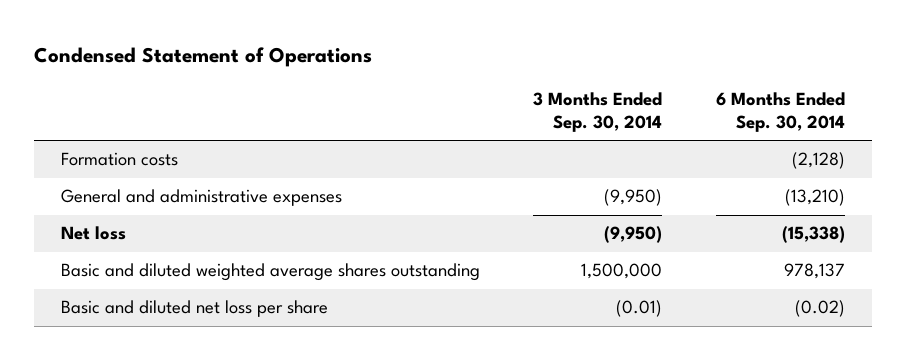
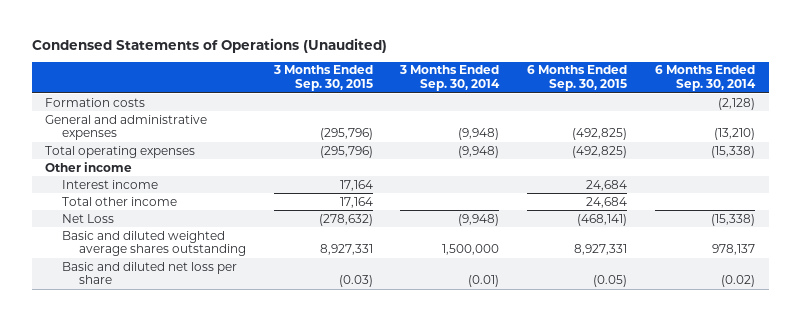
[33,47,372,68] Condensed Statement of Operations -> [31,37,387,53] Condensed Statements of Operations (Unaudited)
none -> [272,65,373,92] 3 Months Ended Sep. 30, 2015
none -> [527,65,628,92] 6 Months Ended Sep. 30, 2015
[604,189,663,207] (9,950) -> [458,128,500,141] (9,948)
none -> [45,145,196,158] Total operating expenses
none -> [45,161,133,172] Other income
none -> [62,179,159,189] Interest income
none -> [62,196,178,206] Total other income
[60,226,126,241] Net loss -> [62,213,115,223] Net Loss
[604,226,663,244] (9,950) -> [458,213,500,226] (9,948)

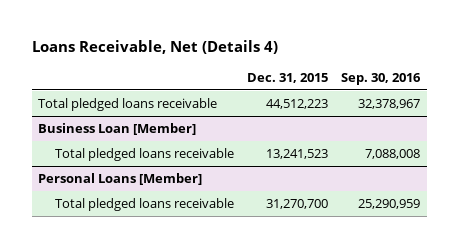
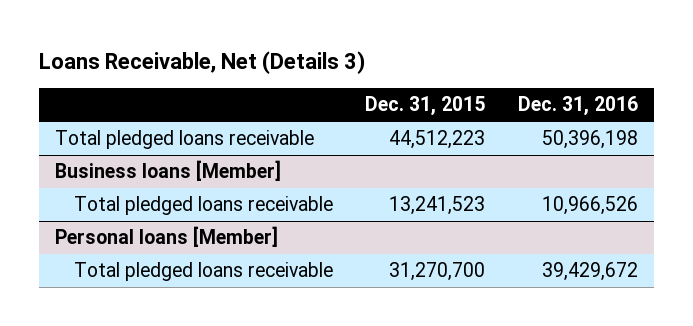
[31,39,278,54] Loans Receivable, Net (Details 4) -> [38,50,365,74] Loans Receivable, Net (Details 3)
[341,72,422,85] Sep. 30, 2016 -> none
none -> [517,96,638,117] Dec. 31, 2016
[38,123,197,136] Business Loan [Member] -> [54,160,281,182] Business loans [Member]
[38,173,203,186] Personal Loans [Member] -> [54,226,278,248] Personal loans [Member]

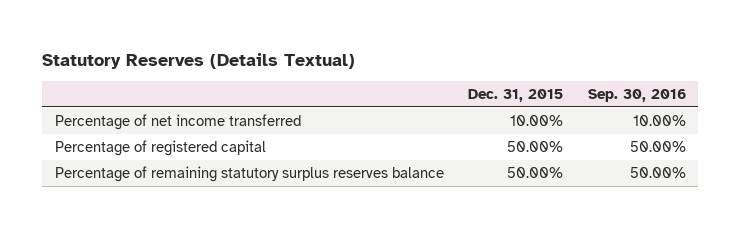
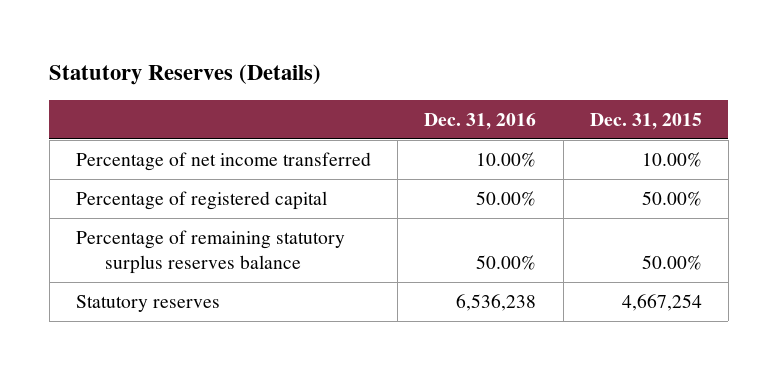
[42,52,356,69] Statutory Reserves (Details Textual) -> [49,63,322,85] Statutory Reserves (Details)
[587,89,686,103] Sep. 30, 2016 -> none
none -> [424,112,537,130] Dec. 31, 2016
none -> [75,295,220,313] Statutory reserves

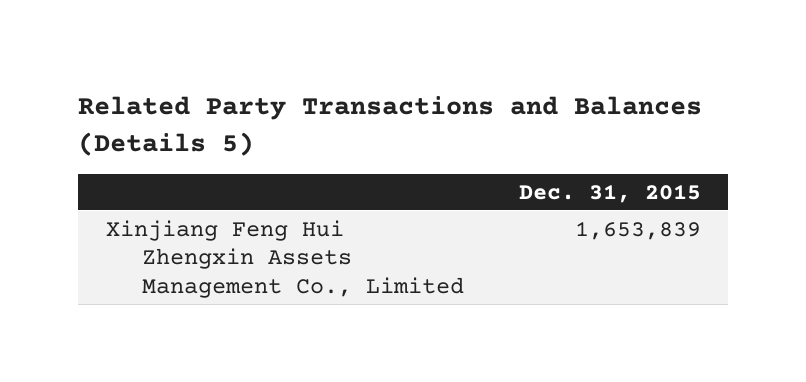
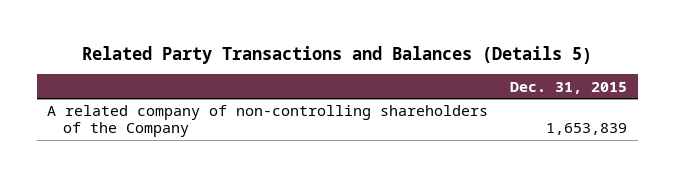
[105,219,464,299] Xinjiang Feng Hui Zhengxin Assets Management Co., Limited -> [47,105,489,138] A related company of non-controlling shareholders of the Company

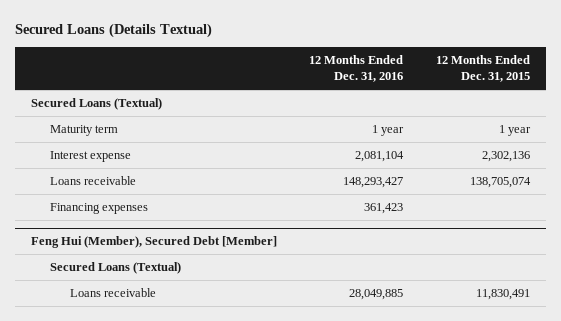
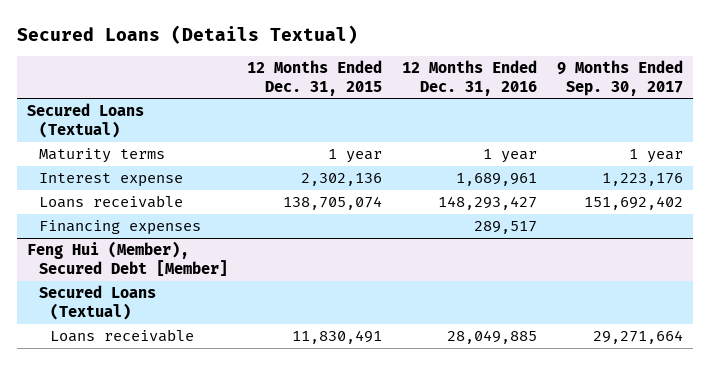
none -> [556,59,683,96] 9 Months Ended Sep. 30, 2017
[50,125,119,137] Maturity term -> [38,148,165,164] Maturity terms
[355,151,405,163] 2,081,104 -> [456,173,538,187] 1,689,961
[364,203,404,215] 361,423 -> [474,221,538,235] 289,517

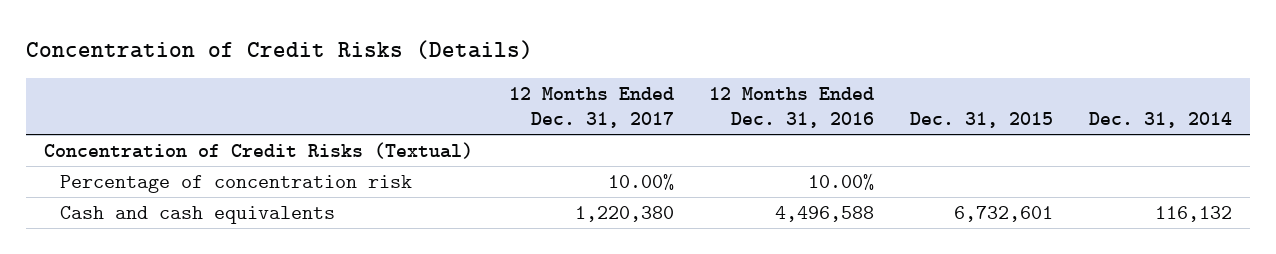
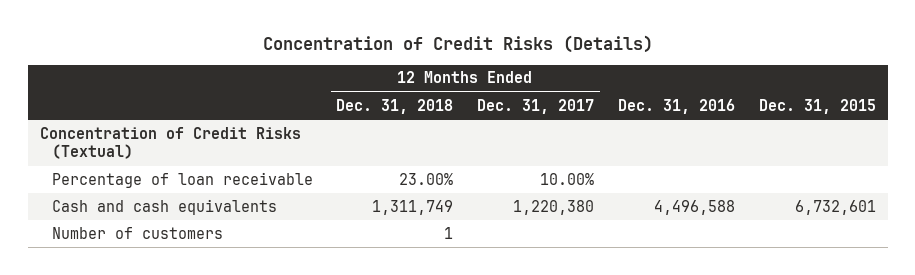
[709,86,875,128] 12 Months Ended Dec. 31, 2016 -> none
[1089,111,1233,128] Dec. 31, 2014 -> none
none -> [336,98,454,114] Dec. 31, 2018
none -> [618,98,736,114] Dec. 31, 2016
[59,174,412,193] Percentage of concentration risk -> [51,171,313,188] Percentage of loan receivable
none -> [51,226,223,239] Number of customers

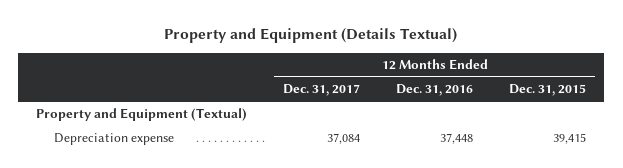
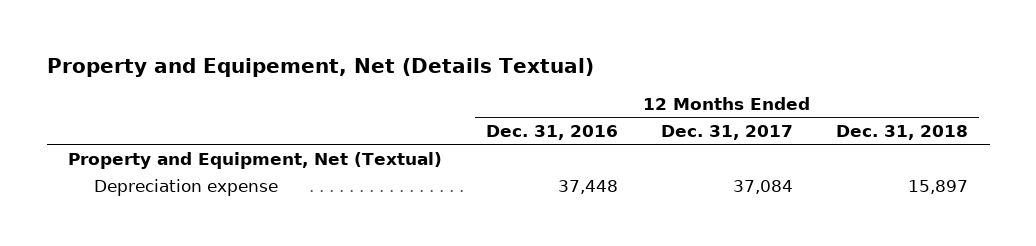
[164,28,458,44] Property and Equipment (Details Textual) -> [46,58,594,78] Property and Equipement, Net (Details Textual)
[509,84,587,97] Dec. 31, 2015 -> none
none -> [835,125,968,141] Dec. 31, 2018
[36,108,248,122] Property and Equipment (Textual) -> [68,151,443,169] Property and Equipment, Net (Textual)

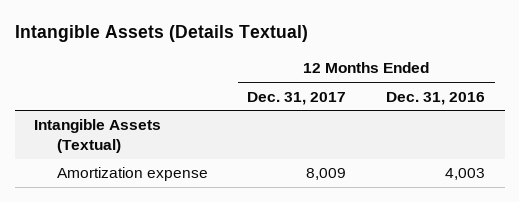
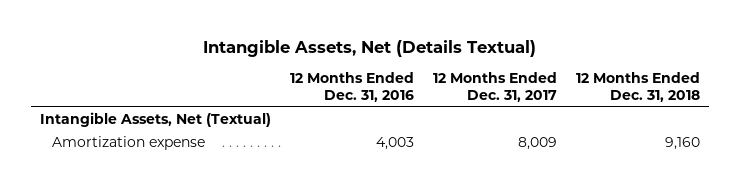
[14,25,308,43] Intangible Assets (Details Textual) -> [203,39,537,57] Intangible Assets, Net (Details Textual)
none -> [575,72,700,103] 12 Months Ended Dec. 31, 2018
[34,119,162,154] Intangible Assets (Textual) -> [40,112,272,128] Intangible Assets, Net (Textual)

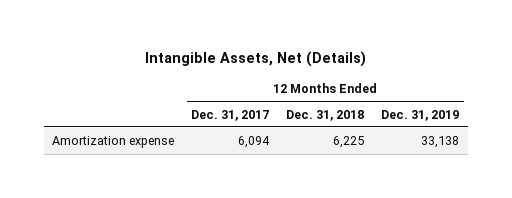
[203,39,537,57] Intangible Assets, Net (Details Textual) -> [144,51,366,68] Intangible Assets, Net (Details)
[290,72,415,103] 12 Months Ended Dec. 31, 2016 -> none
none -> [381,109,460,121] Dec. 31, 2019
[40,112,272,128] Intangible Assets, Net (Textual) -> none
[517,137,557,151] 8,009 -> [238,136,271,149] 6,094
[664,137,700,151] 9,160 -> [333,136,365,149] 6,225

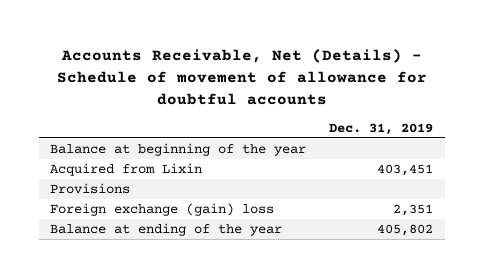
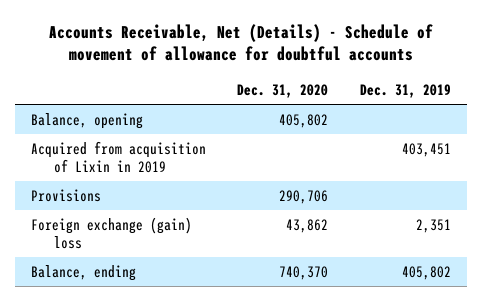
none -> [237,83,329,98] Dec. 31, 2020
[50,143,307,157] Balance at beginning of the year -> [30,112,143,129] Balance, opening
[50,163,203,177] Acquired from Lixin -> [30,140,206,173] Acquired from acquisition of Lixin in 2019
[50,223,283,237] Balance at ending of the year -> [30,264,136,281] Balance, ending

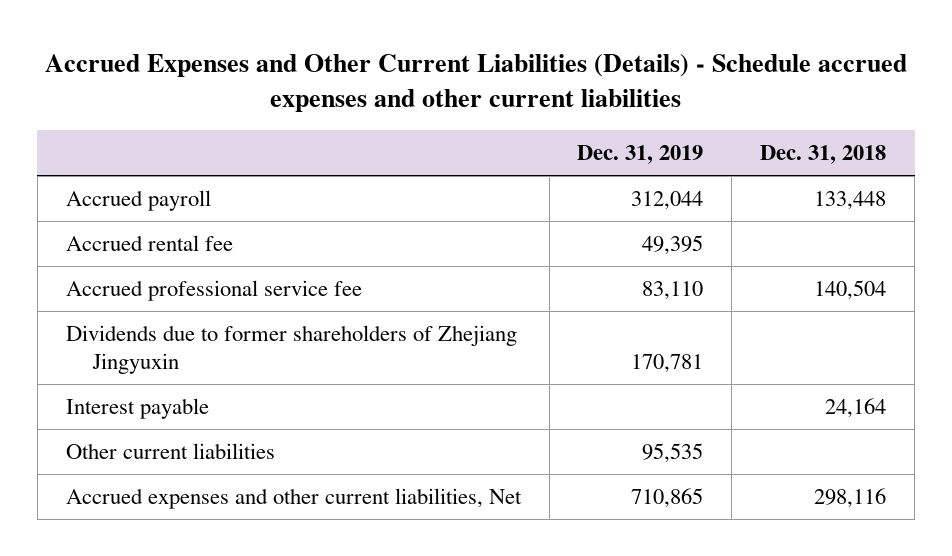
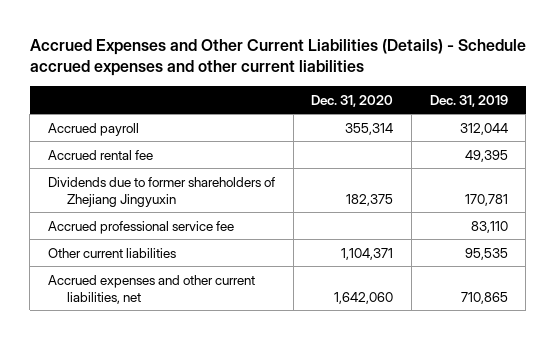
[760,145,887,165] Dec. 31, 2018 -> none
none -> [311,94,394,107] Dec. 31, 2020
[65,398,209,420] Interest payable -> none
[65,280,362,302] Accrued professional service fee -> [47,220,234,234] Accrued professional service fee
[65,488,522,510] Accrued expenses and other current liabilities, Net -> [47,274,255,304] Accrued expenses and other current liabilities, net

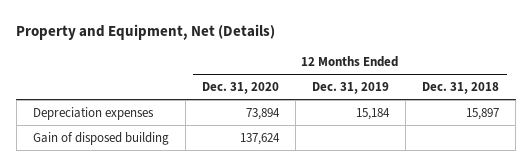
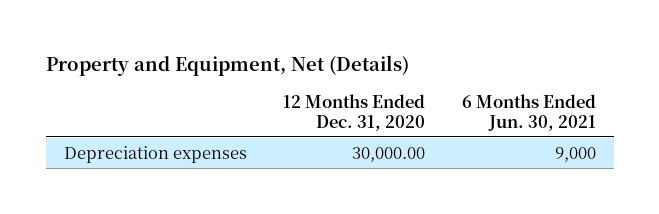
[311,81,389,94] Dec. 31, 2019 -> none
[422,81,500,94] Dec. 31, 2018 -> none
none -> [461,94,596,131] 6 Months Ended Jun. 30, 2021
[32,131,169,145] Gain of disposed building -> none
[245,107,280,120] 73,894 -> [352,146,426,162] 30,000.00

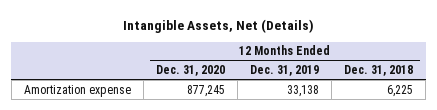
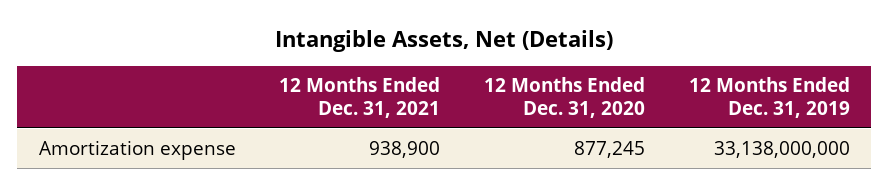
[344,65,414,77] Dec. 31, 2018 -> none
none -> [279,77,441,119] 12 Months Ended Dec. 31, 2021
[287,84,320,97] 33,138 -> [713,141,850,159] 33,138,000,000

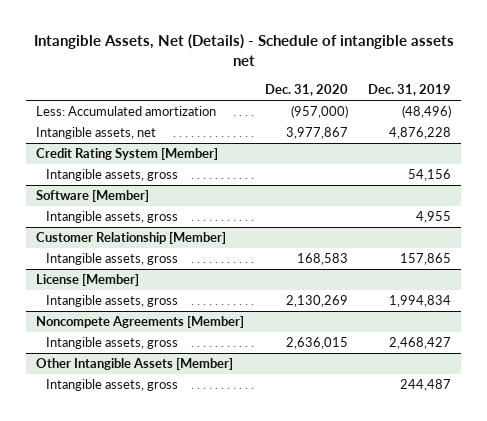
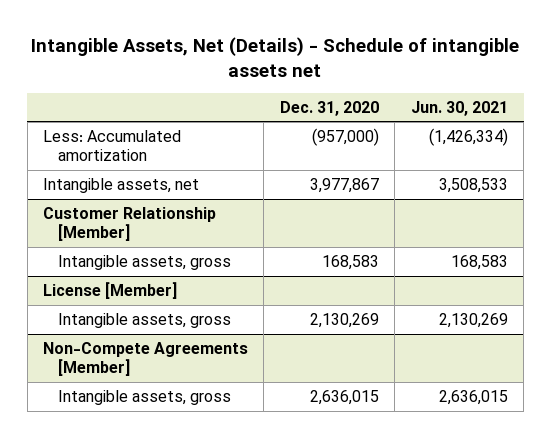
[367,84,451,97] Dec. 31, 2019 -> none
none -> [410,100,508,116] Jun. 30, 2021
[36,148,219,161] Credit Rating System [Member] -> none
[45,169,178,182] Intangible assets, gross -> none
[36,190,150,203] Software [Member] -> none
[45,211,178,224] Intangible assets, gross -> none
[36,316,245,329] Noncompete Agreements [Member] -> [42,342,248,377] Non-Compete Agreements [Member]
[36,358,234,371] Other Intangible Assets [Member] -> none
[45,379,178,392] Intangible assets, gross -> none

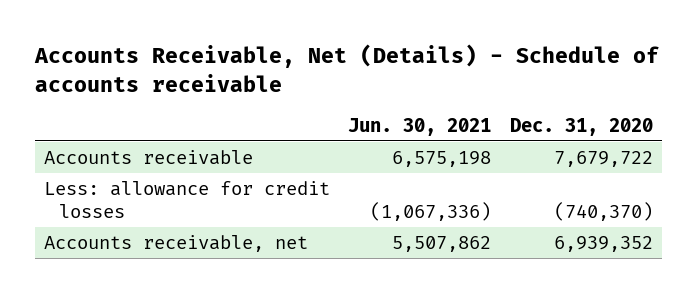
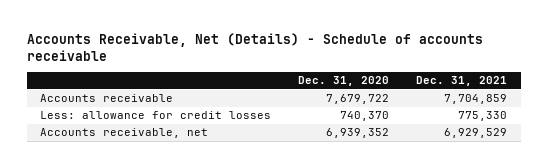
[348,117,492,136] Jun. 30, 2021 -> none
none -> [416,76,508,87] Dec. 31, 2021
[554,202,654,222] (740,370) -> [340,111,390,122] 740,370

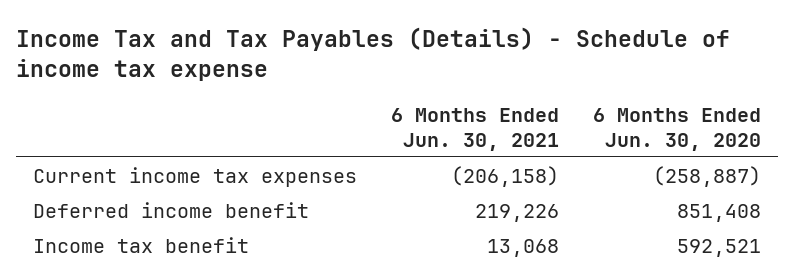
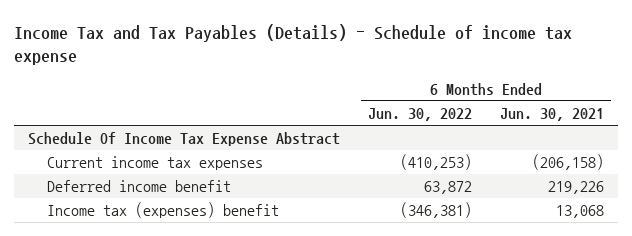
[593,107,762,151] 6 Months Ended Jun. 30, 2020 -> none
none -> [368,108,473,122] Jun. 30, 2022
none -> [27,132,340,147] Schedule Of Income Tax Expense Abstract
[33,236,250,253] Income tax benefit -> [46,202,279,219] Income tax (expenses) benefit

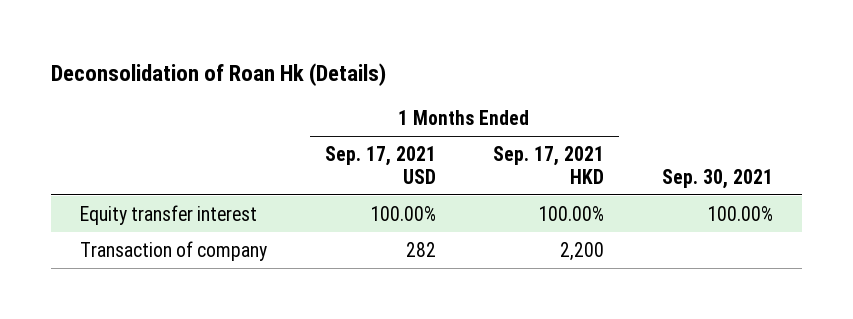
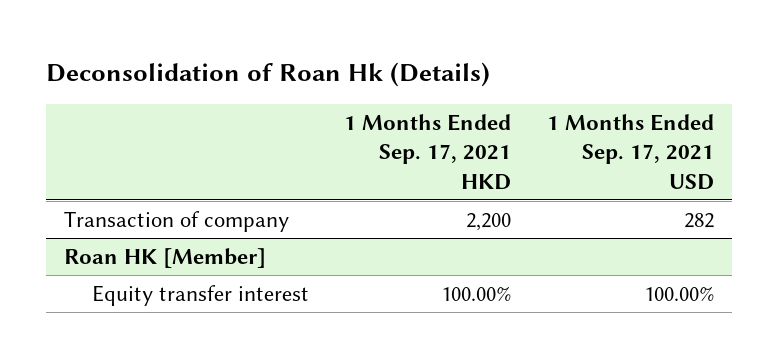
[662,168,774,189] Sep. 30, 2021 -> none
[79,204,257,225] Equity transfer interest -> none
none -> [63,248,266,269] Roan HK [Member]
none -> [91,285,309,307] Equity transfer interest

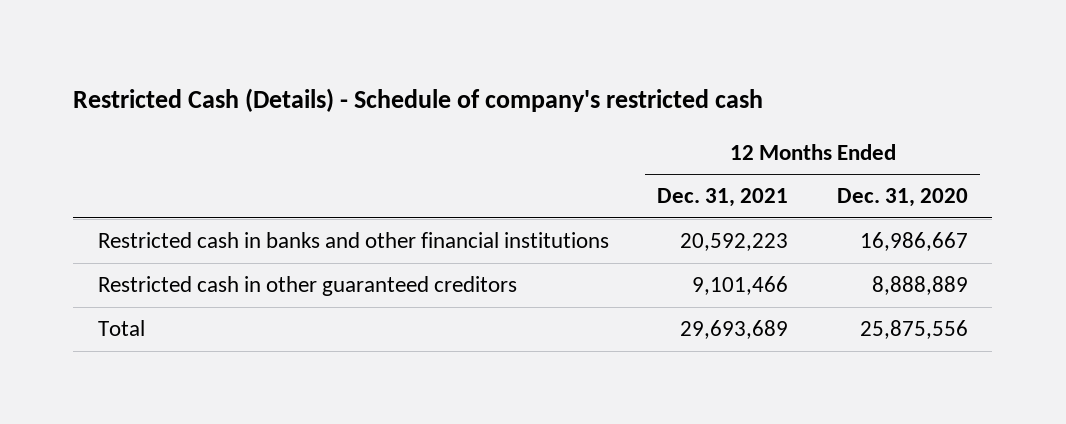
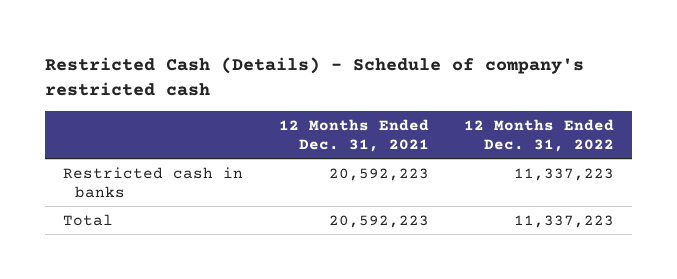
[837,188,969,208] Dec. 31, 2020 -> none
none -> [464,118,615,153] 12 Months Ended Dec. 31, 2022
[97,276,517,297] Restricted cash in other guaranteed creditors -> none
[97,232,609,249] Restricted cash in banks and other financial institutions -> [62,166,243,198] Restricted cash in banks
[680,320,789,340] 29,693,689 -> [328,214,429,228] 20,592,223

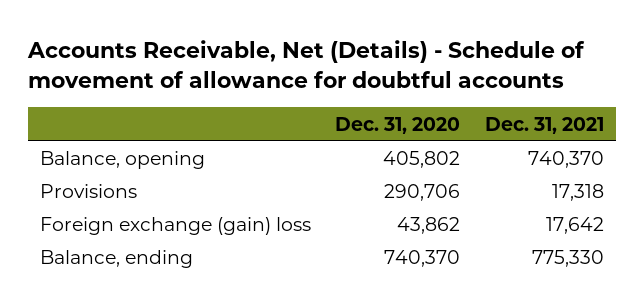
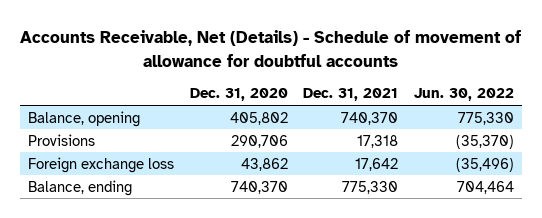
none -> [413,88,514,102] Jun. 30, 2022
[40,217,312,236] Foreign exchange (gain) loss -> [27,156,174,173] Foreign exchange loss

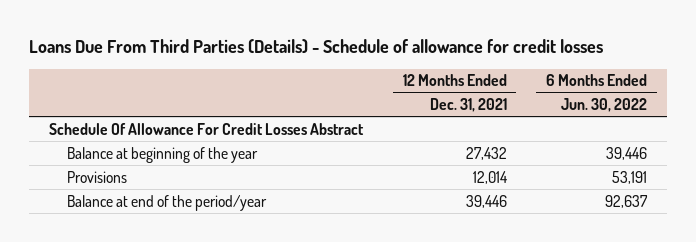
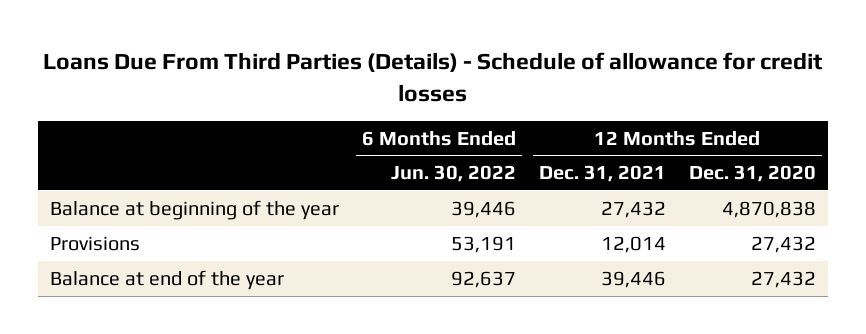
none -> [689,165,817,183] Dec. 31, 2020
[48,122,364,135] Schedule Of Allowance For Credit Losses Abstract -> none
[66,194,267,211] Balance at end of the period/year -> [49,269,284,290] Balance at end of the year

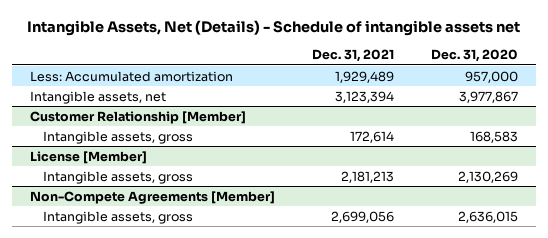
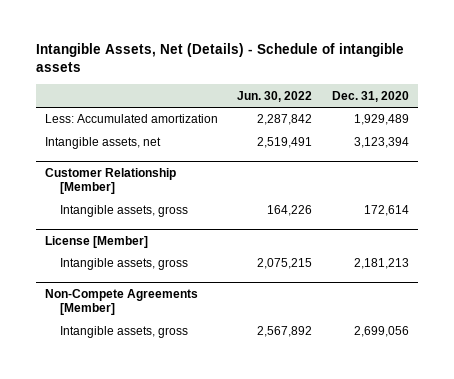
[26,19,520,36] Intangible Assets, Net (Details) - Schedule of intangible assets net -> [35,42,404,73] Intangible Assets, Net (Details) - Schedule of intangible assets
[311,48,394,62] Dec. 31, 2021 -> none
none -> [237,90,313,102] Jun. 30, 2022
[464,70,518,83] 957,000 -> [353,114,409,126] 1,929,489
[458,90,518,103] 3,977,867 -> [353,137,409,149] 3,123,394
[469,130,518,143] 168,583 -> [363,205,409,217] 172,614
[457,170,518,183] 2,130,269 -> [353,258,409,270] 2,181,213
[457,210,518,223] 2,636,015 -> [353,326,409,338] 2,699,056

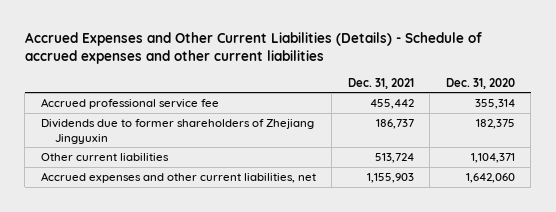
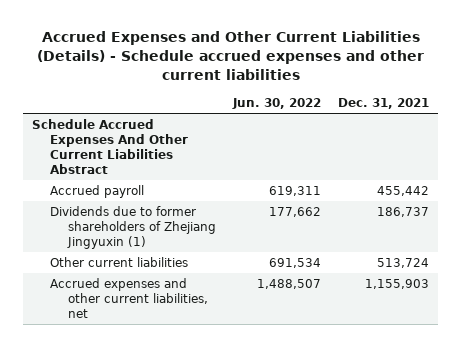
[24,31,482,65] Accrued Expenses and Other Current Liabilities (Details) - Schedule of accrued expenses and other current liabilities -> [36,31,424,81] Accrued Expenses and Other Current Liabilities (Details) - Schedule accrued expenses and other current liabilities
[445,77,515,89] Dec. 31, 2020 -> none
none -> [232,98,322,110] Jun. 30, 2022
none -> [31,118,188,174] Schedule Accrued Expenses And Other Current Liabilities Abstract
[40,97,219,109] Accrued professional service fee -> [49,184,144,198] Accrued payroll
[40,118,314,144] Dividends due to former shareholders of Zhejiang Jingyuxin -> [49,205,217,249] Dividends due to former shareholders of Zhejiang Jingyuxin (1)

